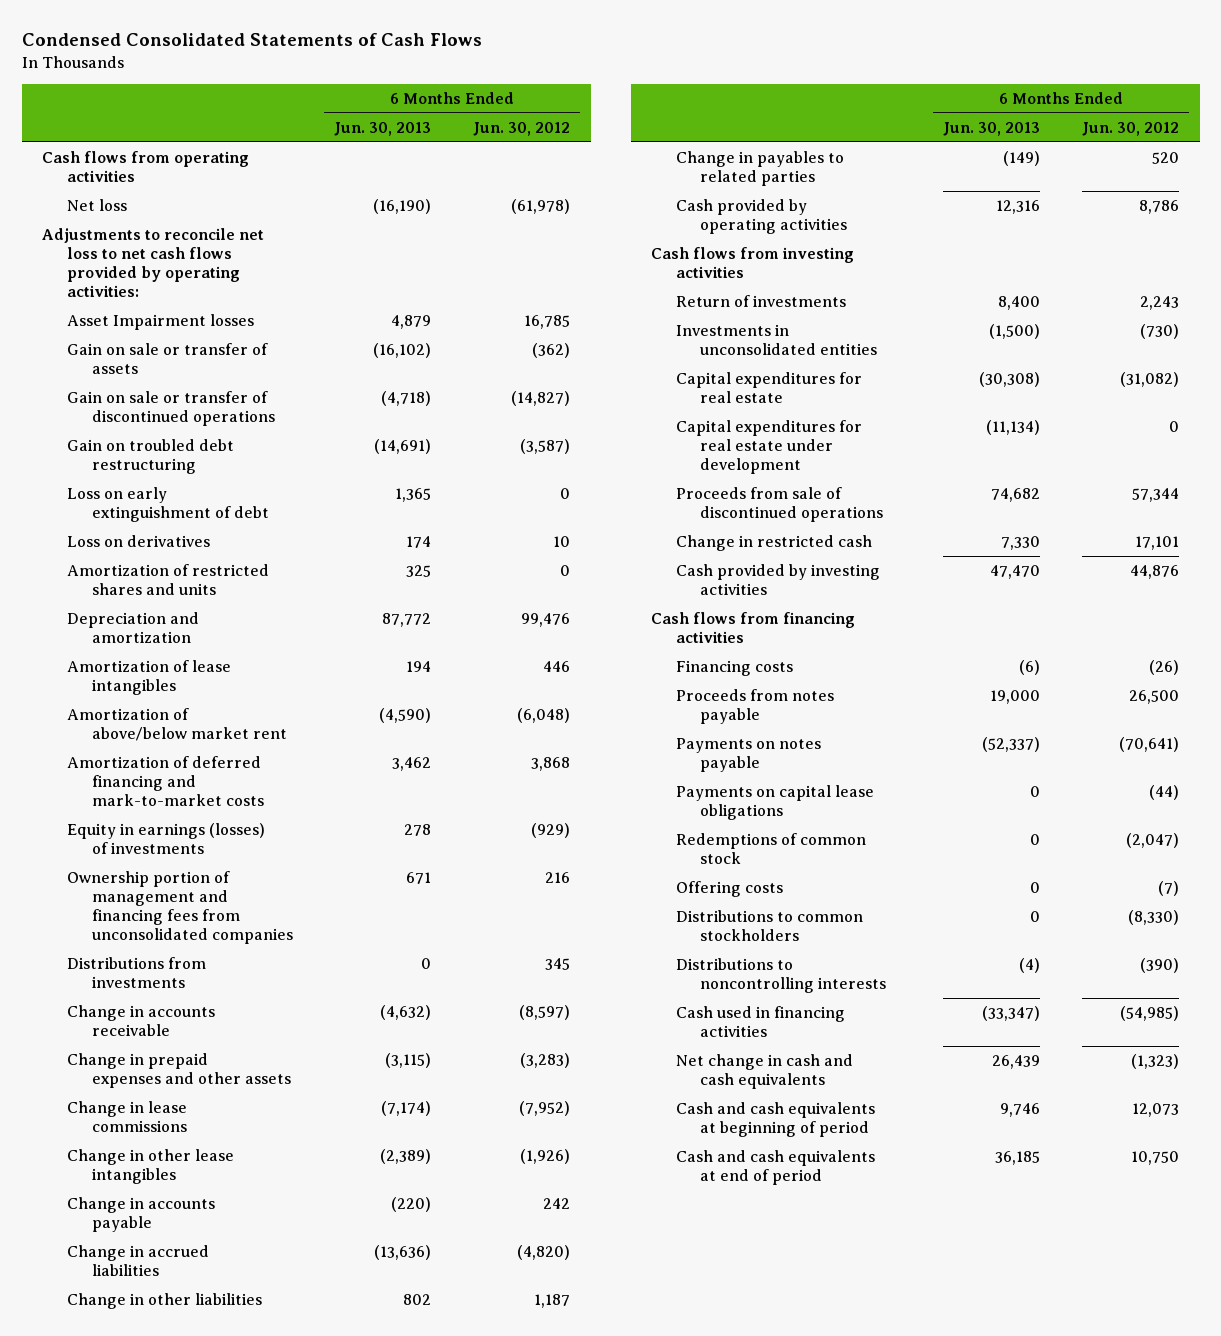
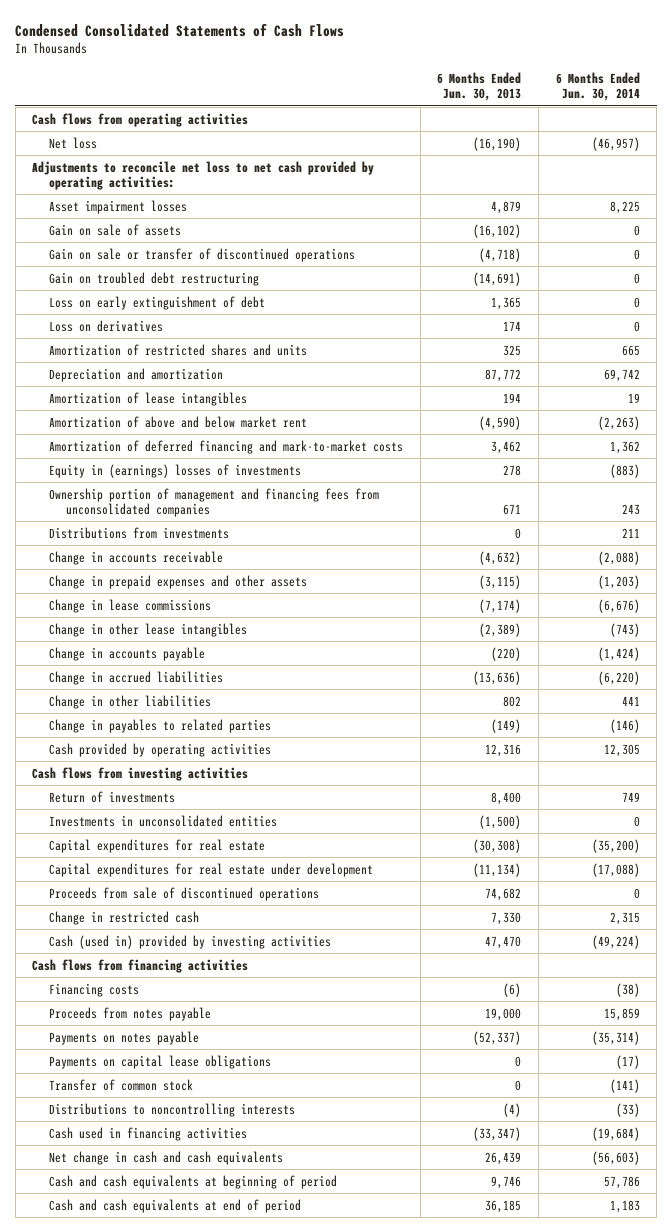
[472,121,570,136] Jun. 30, 2012 -> none
none -> [555,72,640,102] 6 Months Ended Jun. 30, 2014
[42,227,265,298] Adjustments to reconcile net loss to net cash flows provided by operating activities: -> [32,160,375,190] Adjustments to reconcile net loss to net cash provided by operating activities:
[66,313,254,330] Asset Impairment losses -> [49,199,188,214] Asset impairment losses
[66,342,268,375] Gain on sale or transfer of assets -> [49,223,182,236] Gain on sale of assets
[66,707,287,742] Amortization of above/below market rent -> [49,415,308,428] Amortization of above and below market rent
[66,822,265,855] Equity in earnings (losses) of investments -> [49,463,302,478] Equity in (earnings) losses of investments
[675,563,880,596] Cash provided by investing activities -> [49,934,332,949] Cash (used in) provided by investing activities
[675,880,783,897] Offering costs -> none
[675,909,863,942] Distributions to common stockholders -> none
[675,832,866,865] Redemptions of common stock -> [49,1078,194,1091] Transfer of common stock

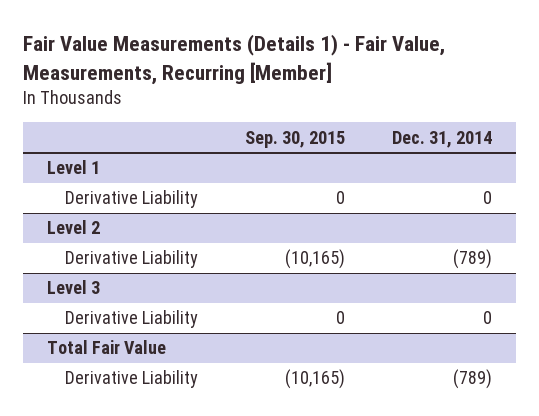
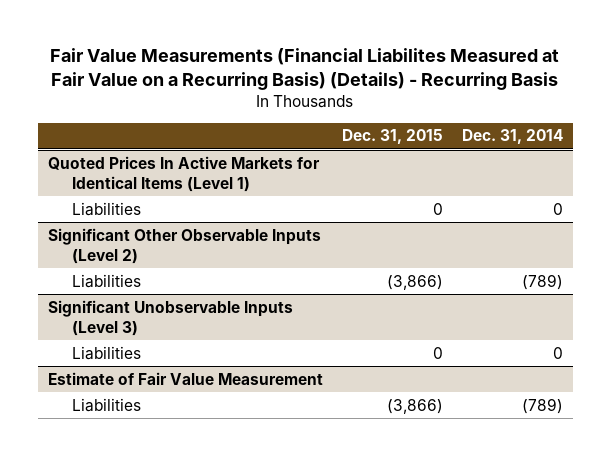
[23,34,446,85] Fair Value Measurements (Details 1) - Fair Value, Measurements, Recurring [Member] -> [50,48,560,91] Fair Value Measurements (Financial Liabilites Measured at Fair Value on a Recurring Basis) (Details) - Recurring Basis
[244,130,345,148] Sep. 30, 2015 -> none
none -> [341,129,443,145] Dec. 31, 2015
[46,340,166,355] Total Fair Value -> none
[46,160,100,175] Level 1 -> [47,155,320,192] Quoted Prices In Active Markets for Identical Items (Level 1)
[64,190,198,209] Derivative Liability -> [72,201,142,216] Liabilities
[46,220,100,235] Level 2 -> [47,227,321,264] Significant Other Observable Inputs (Level 2)
[64,250,198,269] Derivative Liability -> [72,273,142,288] Liabilities
[46,280,100,295] Level 3 -> [47,299,293,336] Significant Unobservable Inputs (Level 3)
[64,310,198,329] Derivative Liability -> [72,345,142,360] Liabilities
none -> [47,371,323,385] Estimate of Fair Value Measurement
[64,370,198,389] Derivative Liability -> [72,397,142,412] Liabilities

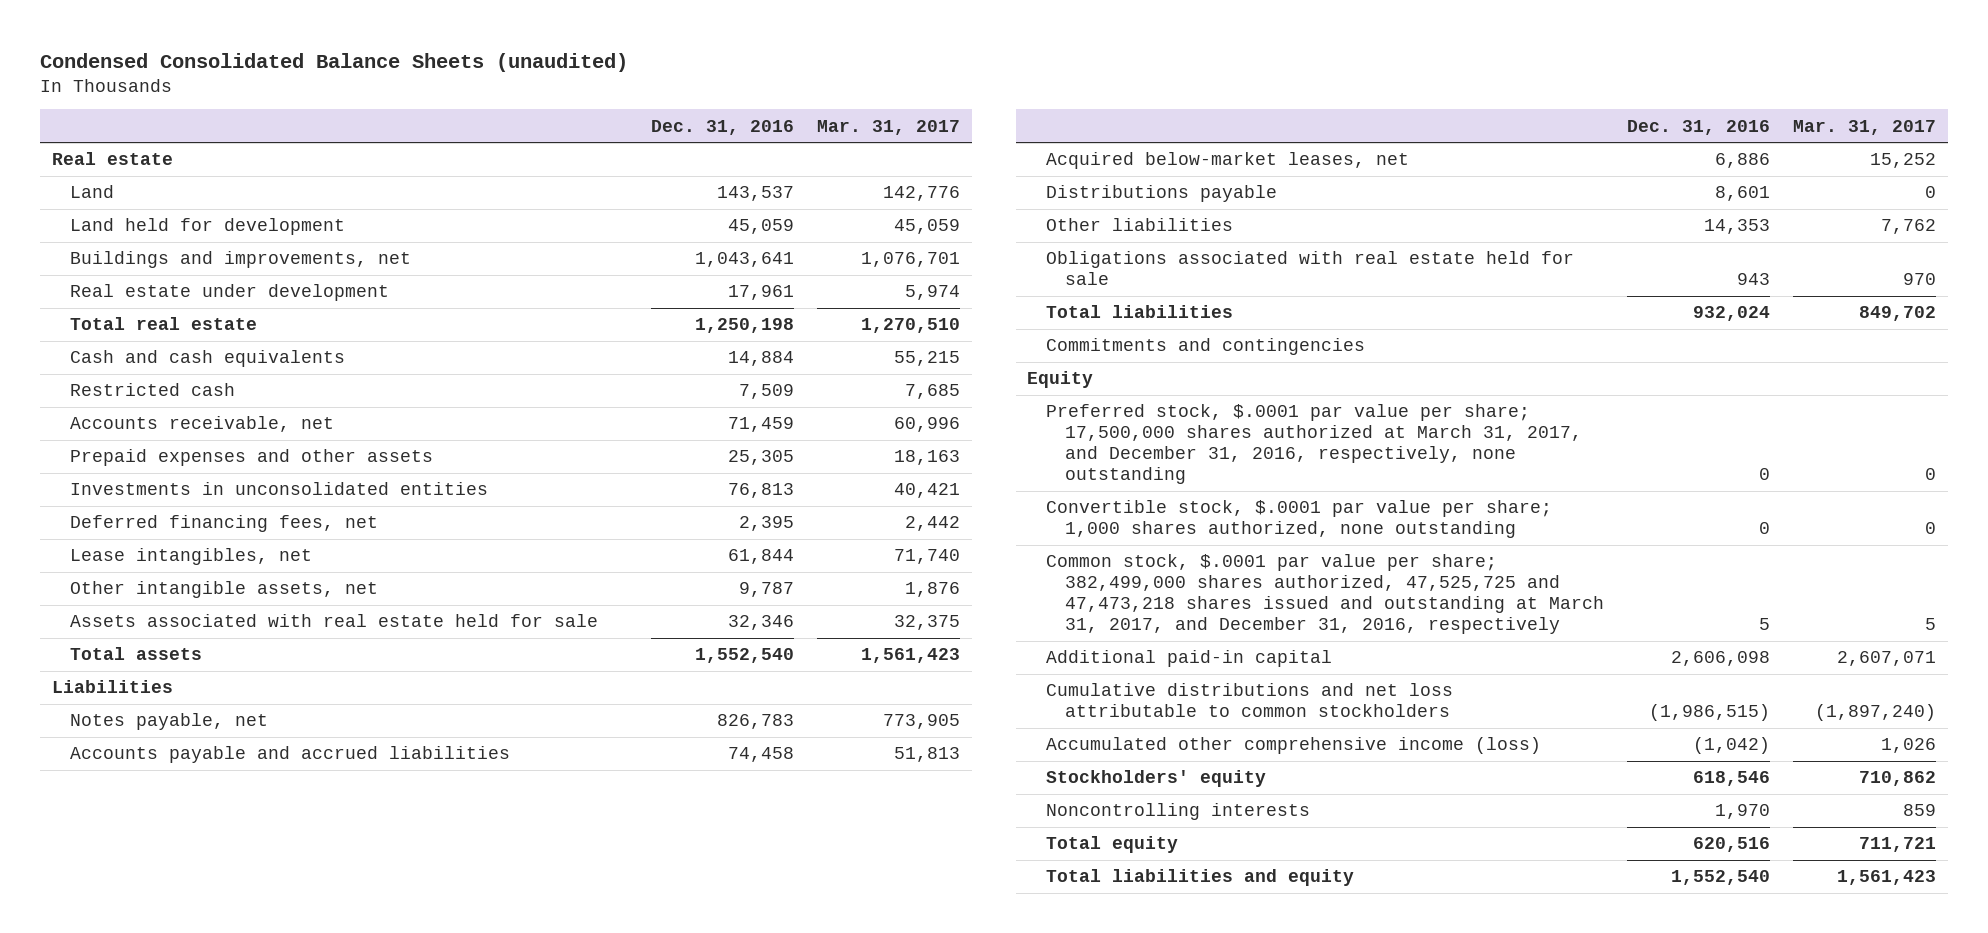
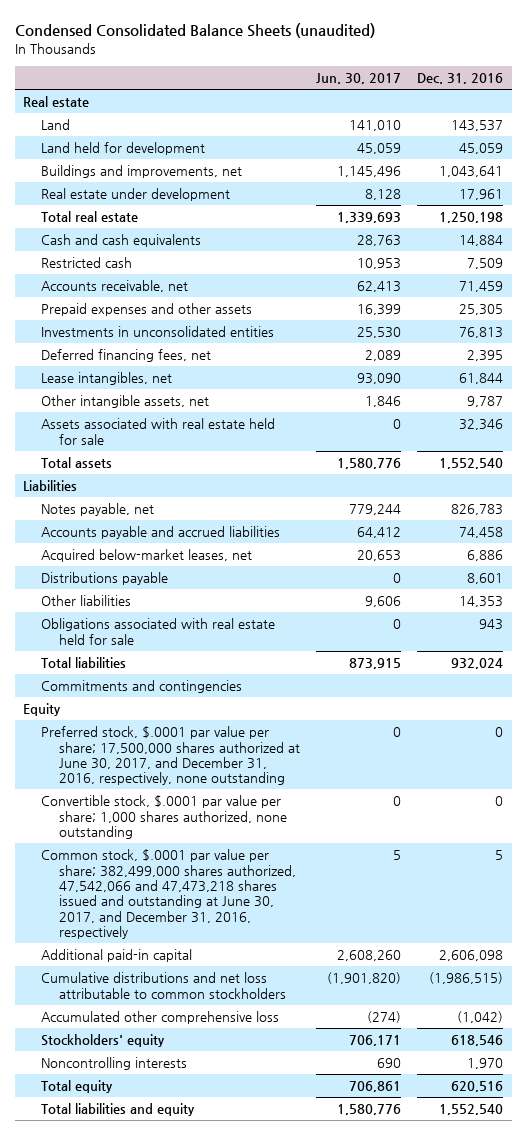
[817,119,961,135] Mar. 31, 2017 -> none
none -> [316,73,402,85] Jun. 30, 2017
[1046,404,1583,485] Preferred stock, $.0001 par value per share; 17,500,000 shares authorized at March 31, 2017, and December 31, 2016, respectively, none outstanding -> [40,726,300,786] Preferred stock, $.0001 par value per share; 17,500,000 shares authorized at June 30, 2017, and December 31, 2016, respectively, none outstanding
[1046,554,1605,635] Common stock, $.0001 par value per share; 382,499,000 shares authorized, 47,525,725 and 47,473,218 shares issued and outstanding at March 31, 2017, and December 31, 2016, respectively -> [40,849,296,939] Common stock, $.0001 par value per share; 382,499,000 shares authorized, 47,542,066 and 47,473,218 shares issued and outstanding at June 30, 2017, and December 31, 2016, respectively
[1046,737,1542,755] Accumulated other comprehensive income (loss) -> [40,1011,279,1025] Accumulated other comprehensive loss

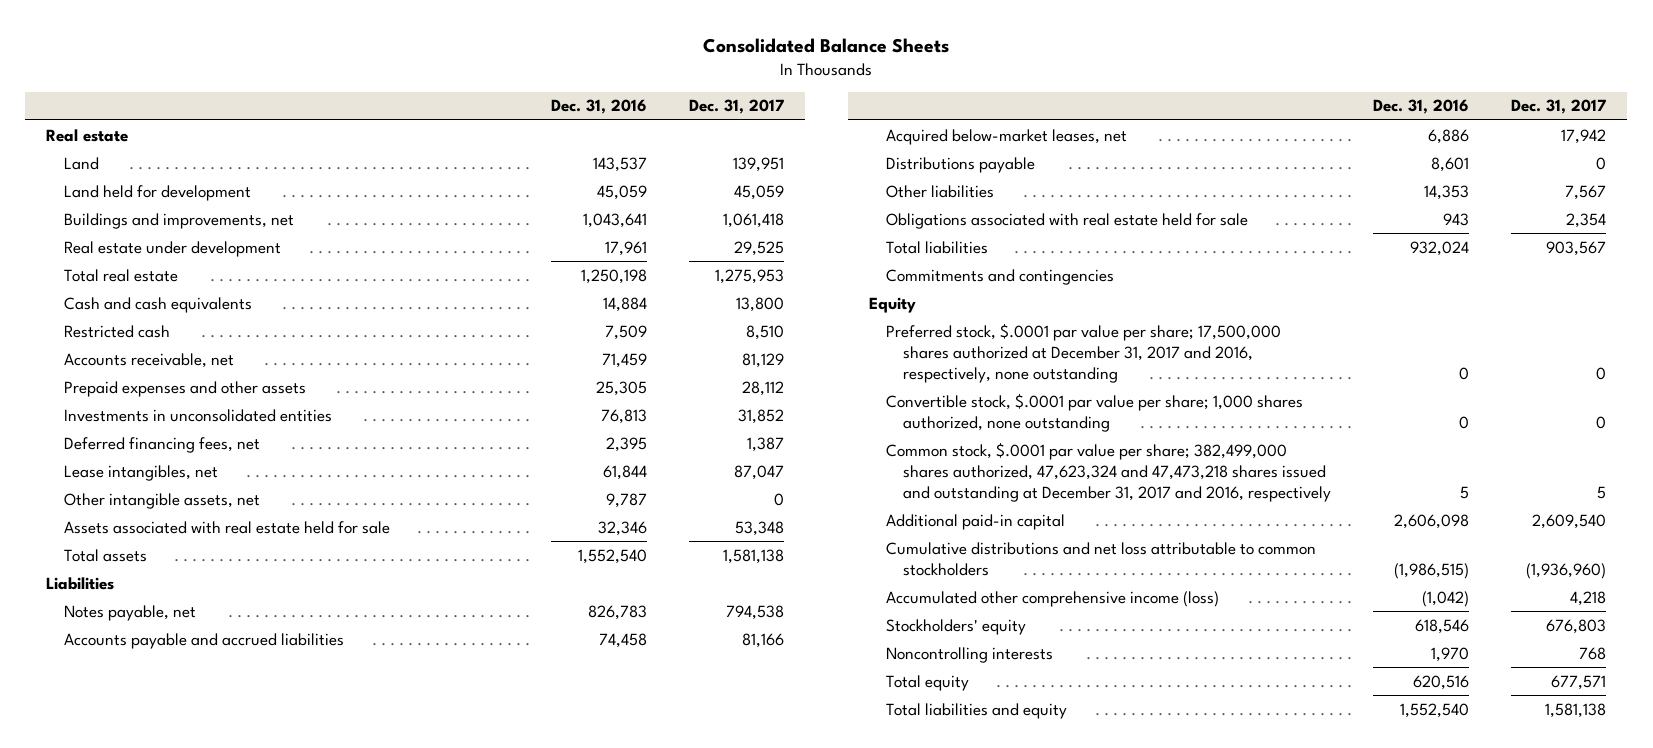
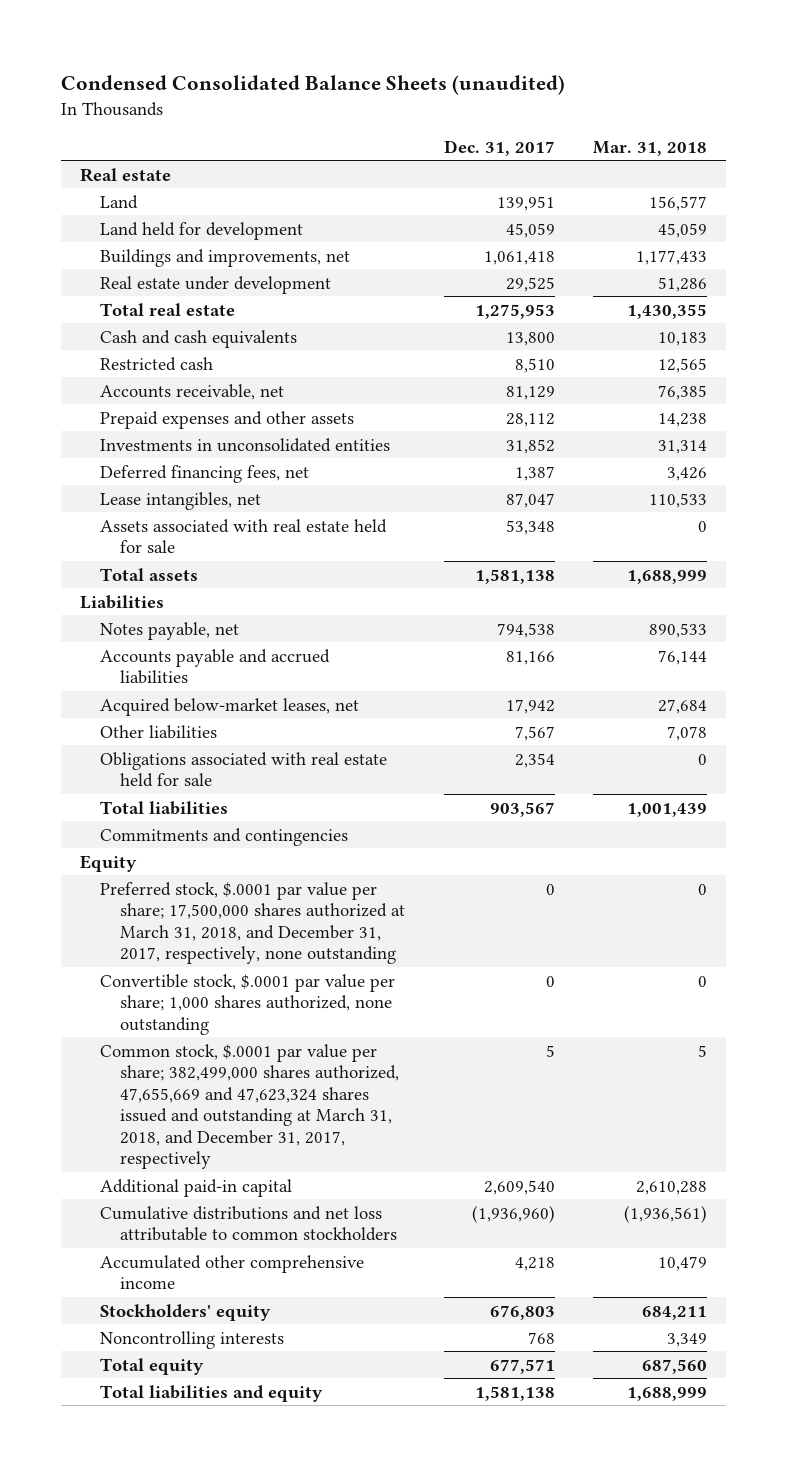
[703,37,950,53] Consolidated Balance Sheets -> [61,74,566,95] Condensed Consolidated Balance Sheets (unaudited)
[551,99,648,115] Dec. 31, 2016 -> none
none -> [593,140,708,156] Mar. 31, 2018
[63,492,260,509] Other intangible assets, net -> none
[885,156,1035,173] Distributions payable -> none
[885,322,1281,383] Preferred stock, $.0001 par value per share; 17,500,000 shares authorized at December 31, 2017 and 2016, respectively, none outstanding -> [100,881,406,965] Preferred stock, $.0001 par value per share; 17,500,000 shares authorized at March 31, 2018, and December 31, 2017, respectively, none outstanding
[885,441,1332,502] Common stock, $.0001 par value per share; 382,499,000 shares authorized, 47,623,324 and 47,473,218 shares issued and outstanding at December 31, 2017 and 2016, respectively -> [100,1043,400,1170] Common stock, $.0001 par value per share; 382,499,000 shares authorized, 47,655,669 and 47,623,324 shares issued and outstanding at March 31, 2018, and December 31, 2017, respectively
[885,590,1219,607] Accumulated other comprehensive income (loss) -> [100,1254,365,1290] Accumulated other comprehensive income

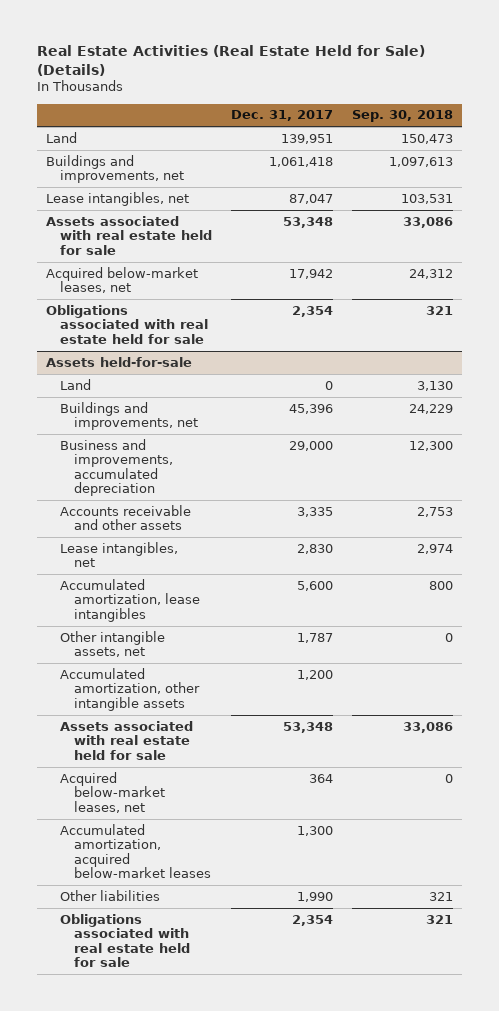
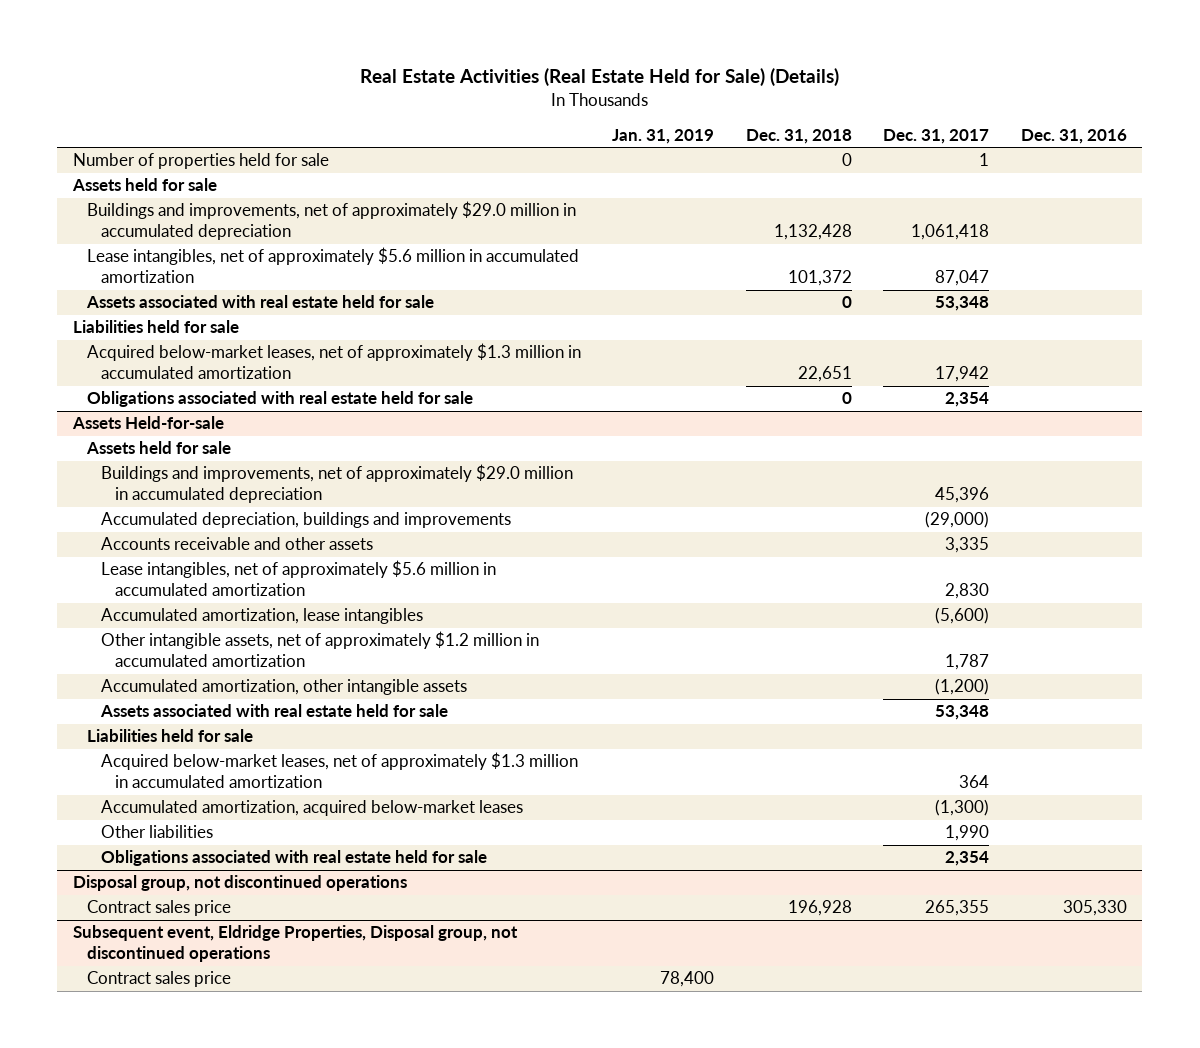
[351,110,453,123] Sep. 30, 2018 -> none
none -> [612,128,715,144] Jan. 31, 2019
none -> [745,128,852,144] Dec. 31, 2018
none -> [1020,128,1127,144] Dec. 31, 2016
[45,131,77,143] Land -> none
none -> [73,153,330,170] Number of properties held for sale
none -> [72,178,218,192] Assets held for sale
[45,154,185,184] Buildings and improvements, net -> [86,201,576,241] Buildings and improvements, net of approximately $29.0 million in accumulated depreciation
[45,191,189,206] Lease intangibles, net -> [86,247,579,284] Lease intangibles, net of approximately $5.6 million in accumulated amortization
none -> [73,320,240,334] Liabilities held for sale
[45,266,198,294] Acquired below-market leases, net -> [86,343,581,380] Acquired below-market leases, net of approximately $1.3 million in accumulated amortization
[60,378,92,390] Land -> none
[45,356,192,367] Assets held-for-sale -> [72,416,225,430] Assets Held-for-sale
none -> [85,441,231,455] Assets held for sale
[60,401,199,431] Buildings and improvements, net -> [100,464,573,504] Buildings and improvements, net of approximately $29.0 million in accumulated depreciation
[60,438,174,497] Business and improvements, accumulated depreciation -> [100,512,511,529] Accumulated depreciation, buildings and improvements
[288,440,333,451] 29,000 -> [925,511,990,529] (29,000)
[60,541,179,568] Lease intangibles, net -> [100,560,496,597] Lease intangibles, net of approximately $5.6 million in accumulated amortization
[296,580,333,591] 5,600 -> [935,607,990,625] (5,600)
[60,630,166,658] Other intangible assets, net -> [100,631,539,668] Other intangible assets, net of approximately $1.2 million in accumulated amortization
[296,669,333,680] 1,200 -> [935,678,990,696] (1,200)
none -> [86,729,253,743] Liabilities held for sale
[60,771,166,813] Acquired below-market leases, net -> [100,752,578,789] Acquired below-market leases, net of approximately $1.3 million in accumulated amortization
[296,825,333,836] 1,300 -> [935,799,990,817] (1,300)
none -> [73,875,408,892] Disposal group, not discontinued operations
none -> [86,900,231,917] Contract sales price
none -> [73,925,519,963] Subsequent event, Eldridge Properties, Disposal group, not discontinued operations
none -> [86,971,231,988] Contract sales price

